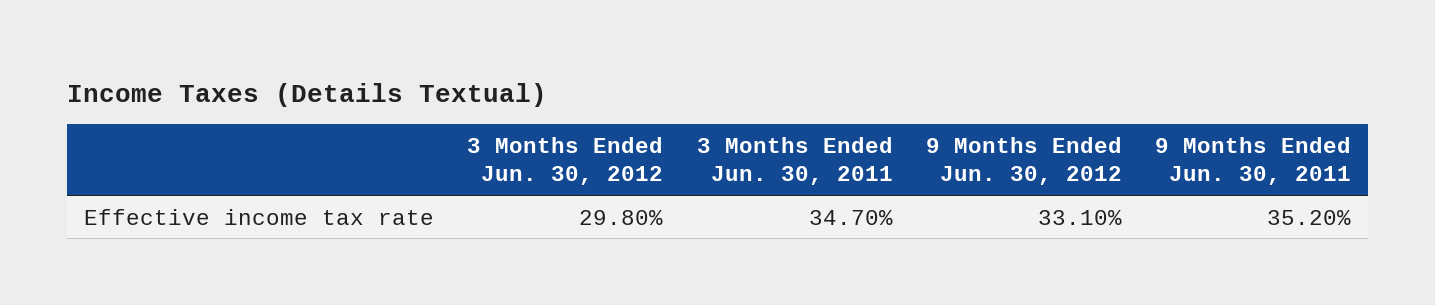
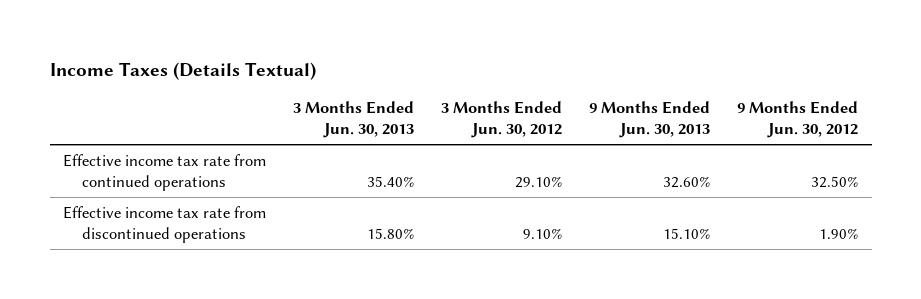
[696,136,893,186] 3 Months Ended Jun. 30, 2011 -> none
[1155,136,1352,186] 9 Months Ended Jun. 30, 2011 -> none
none -> [293,100,415,139] 3 Months Ended Jun. 30, 2013
none -> [589,100,711,139] 9 Months Ended Jun. 30, 2013
[83,208,434,225] Effective income tax rate -> [63,153,267,191] Effective income tax rate from continued operations
[579,209,664,225] 29.80% -> [515,175,563,188] 29.10%
[1037,209,1122,225] 33.10% -> [811,175,859,188] 32.50%
none -> [63,205,267,243] Effective income tax rate from discontinued operations

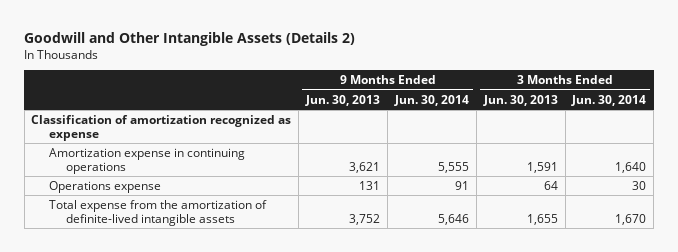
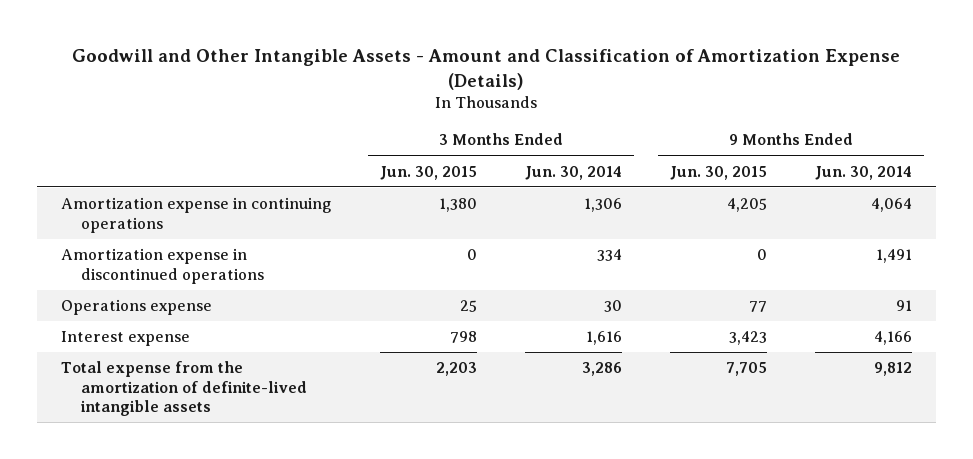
[24,31,356,46] Goodwill and Other Intangible Assets (Details 2) -> [72,48,901,90] Goodwill and Other Intangible Assets - Amount and Classification of Amortization Expense (Details)
[305,94,381,106] Jun. 30, 2013 -> none
[482,94,558,106] Jun. 30, 2013 -> none
none -> [379,165,477,180] Jun. 30, 2015
none -> [669,165,767,180] Jun. 30, 2015
[31,114,292,141] Classification of amortization recognized as expense -> none
[437,161,469,173] 5,555 -> [870,198,912,213] 4,064
[615,161,647,173] 1,640 -> [583,198,622,213] 1,306
none -> [60,248,265,284] Amortization expense in discontinued operations
none -> [60,331,190,347] Interest expense
[437,213,469,225] 5,646 -> [873,362,912,377] 9,812
[615,213,647,225] 1,670 -> [581,362,622,377] 3,286

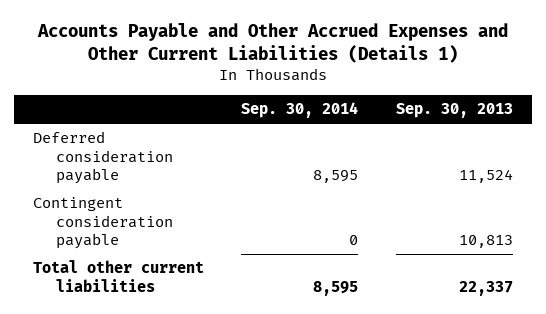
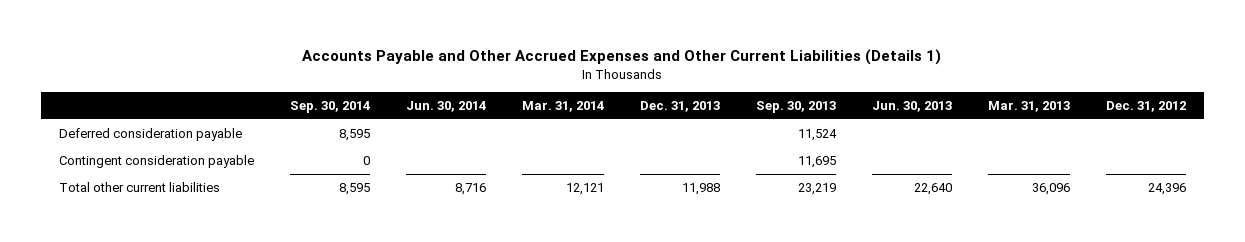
none -> [405,100,486,112] Jun. 30, 2014
none -> [521,100,604,112] Mar. 31, 2014
none -> [639,100,720,112] Dec. 31, 2013
none -> [871,100,952,112] Jun. 30, 2013
none -> [987,100,1070,112] Mar. 31, 2013
none -> [1105,100,1186,112] Dec. 31, 2012
[459,234,514,248] 10,813 -> [797,156,836,169] 11,695
[459,280,514,296] 22,337 -> [797,183,836,196] 23,219

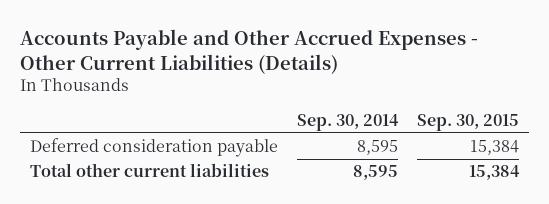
[302,49,942,66] Accounts Payable and Other Accrued Expenses and Other Current Liabilities (Details 1) -> [20,29,479,74] Accounts Payable and Other Accrued Expenses - Other Current Liabilities (Details)
[405,100,486,112] Jun. 30, 2014 -> none
[521,100,604,112] Mar. 31, 2014 -> none
[639,100,720,112] Dec. 31, 2013 -> none
[755,100,836,113] Sep. 30, 2013 -> none
[871,100,952,112] Jun. 30, 2013 -> none
[987,100,1070,112] Mar. 31, 2013 -> none
[1105,100,1186,112] Dec. 31, 2012 -> none
none -> [416,113,519,131] Sep. 30, 2015
[58,155,254,169] Contingent consideration payable -> none

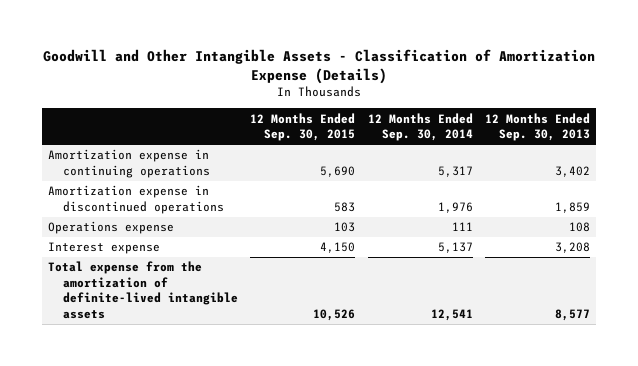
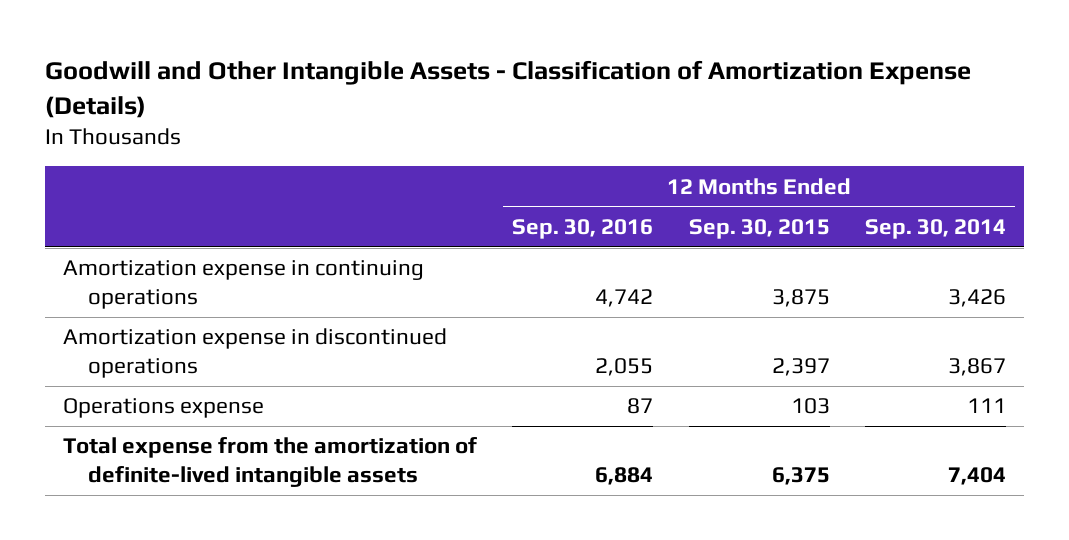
[485,112,591,142] 12 Months Ended Sep. 30, 2013 -> none
none -> [512,218,654,239] Sep. 30, 2016
[320,165,356,177] 5,690 -> [771,289,830,308] 3,875
[437,165,473,177] 5,317 -> [948,289,1007,308] 3,426
[334,201,356,212] 583 -> [771,358,830,377] 2,397
[437,201,473,213] 1,976 -> [948,358,1007,377] 3,867
[48,242,161,255] Interest expense -> none
[313,308,356,321] 10,526 -> [771,467,830,486] 6,375
[430,308,473,321] 12,541 -> [948,467,1007,486] 7,404

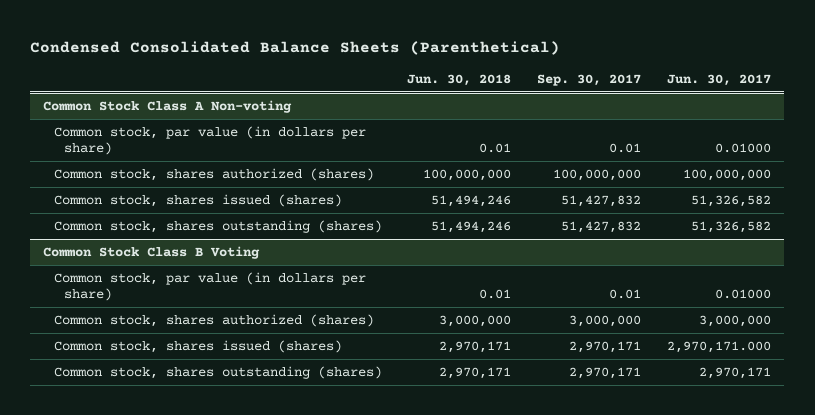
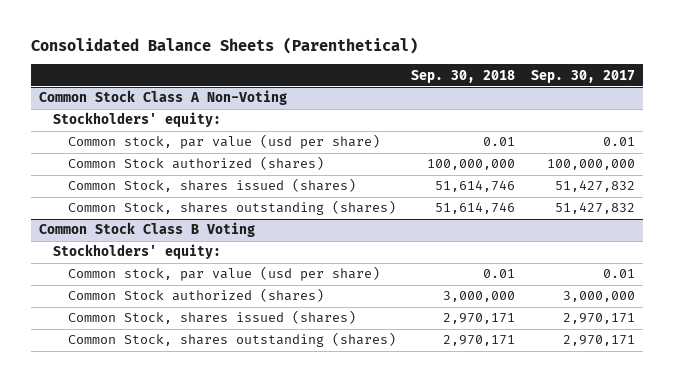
[30,41,561,56] Condensed Consolidated Balance Sheets (Parenthetical) -> [31,37,419,55] Consolidated Balance Sheets (Parenthetical)
[407,74,512,87] Jun. 30, 2018 -> none
[667,74,772,87] Jun. 30, 2017 -> none
none -> [411,69,516,83] Sep. 30, 2018
[43,99,293,113] Common Stock Class A Non-voting -> [39,90,288,106] Common Stock Class A Non-Voting
none -> [53,112,222,128] Stockholders' equity:
[53,125,366,156] Common stock, par value (in dollars per share) -> [67,134,380,150] Common stock, par value (usd per share)
[53,167,374,181] Common stock, shares authorized (shares) -> [67,156,324,171] Common Stock authorized (shares)
[53,193,342,207] Common stock, shares issued (shares) -> [67,178,356,193] Common Stock, shares issued (shares)
[53,219,382,233] Common stock, shares outstanding (shares) -> [67,200,396,216] Common Stock, shares outstanding (shares)
none -> [53,244,222,260] Stockholders' equity:
[53,271,366,302] Common stock, par value (in dollars per share) -> [67,266,380,282] Common stock, par value (usd per share)
[53,313,374,327] Common stock, shares authorized (shares) -> [67,288,324,303] Common Stock authorized (shares)
[53,339,342,353] Common stock, shares issued (shares) -> [67,310,356,325] Common Stock, shares issued (shares)
[53,365,382,379] Common stock, shares outstanding (shares) -> [67,332,396,348] Common Stock, shares outstanding (shares)

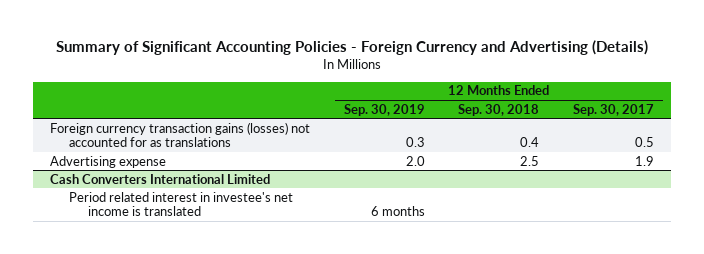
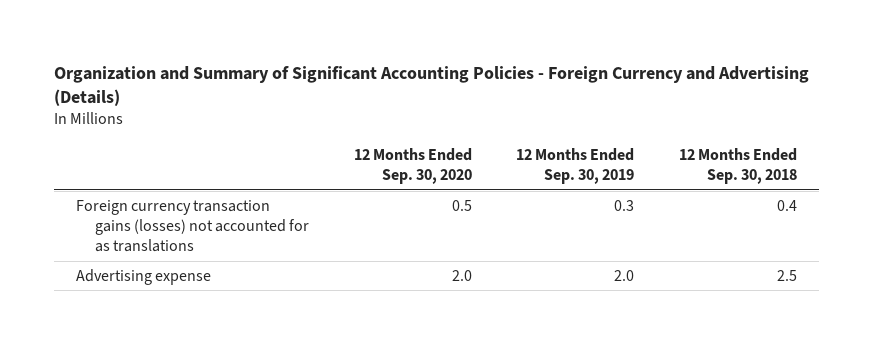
[56,40,649,56] Summary of Significant Accounting Policies - Foreign Currency and Advertising (Details) -> [54,65,810,107] Organization and Summary of Significant Accounting Policies - Foreign Currency and Advertising (Details)
[573,103,655,116] Sep. 30, 2017 -> none
none -> [353,147,472,185] 12 Months Ended Sep. 30, 2020
[49,173,270,184] Cash Converters International Limited -> none
[69,191,294,217] Period related interest in investee's net income is translated -> none

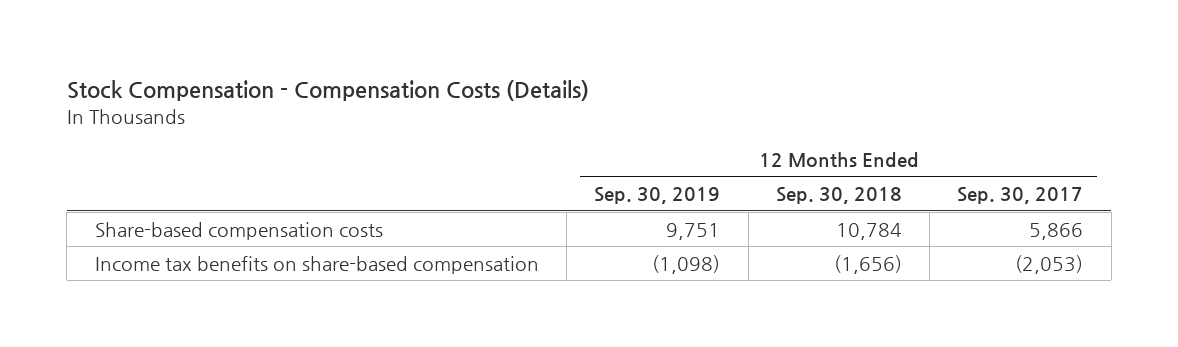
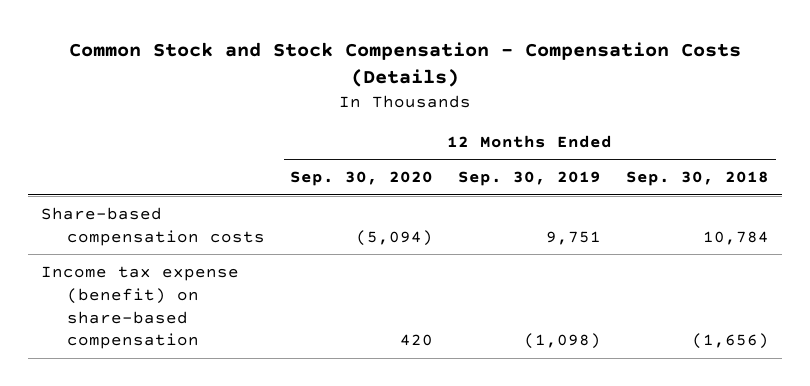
[66,79,589,101] Stock Compensation - Compensation Costs (Details) -> [69,41,742,88] Common Stock and Stock Compensation - Compensation Costs (Details)
[957,187,1084,205] Sep. 30, 2017 -> none
none -> [290,171,434,187] Sep. 30, 2020
[94,255,539,274] Income tax benefits on share-based compensation -> [40,265,239,350] Income tax expense (benefit) on share-based compensation

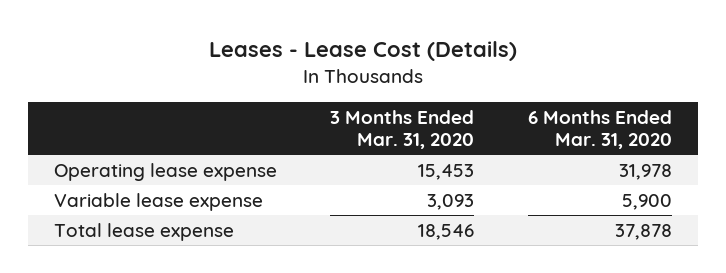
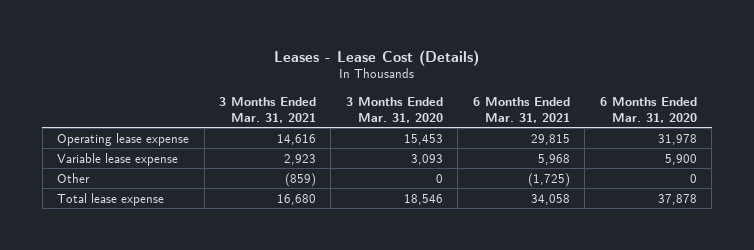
none -> [219,96,317,123] 3 Months Ended Mar. 31, 2021
none -> [472,96,570,123] 6 Months Ended Mar. 31, 2021
none -> [57,172,91,183] Other

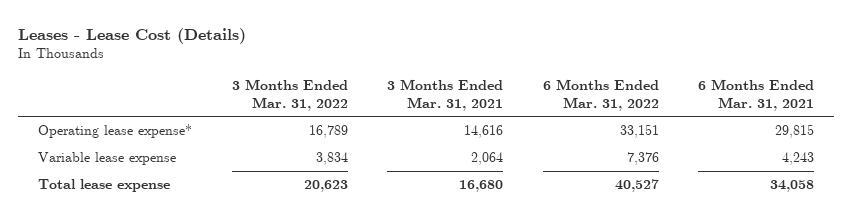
[345,96,443,123] 3 Months Ended Mar. 31, 2020 -> none
[599,96,697,123] 6 Months Ended Mar. 31, 2020 -> none
none -> [231,78,348,111] 3 Months Ended Mar. 31, 2022
none -> [542,78,659,111] 6 Months Ended Mar. 31, 2022
[57,172,91,183] Other -> none
[57,132,190,146] Operating lease expense -> [37,124,192,139] Operating lease expense*
[284,153,317,165] 2,923 -> [471,152,504,166] 2,064
[537,153,570,165] 5,968 -> [782,152,815,166] 4,243

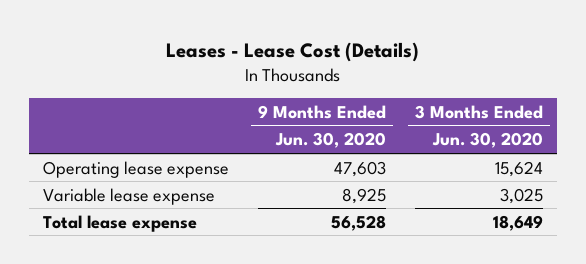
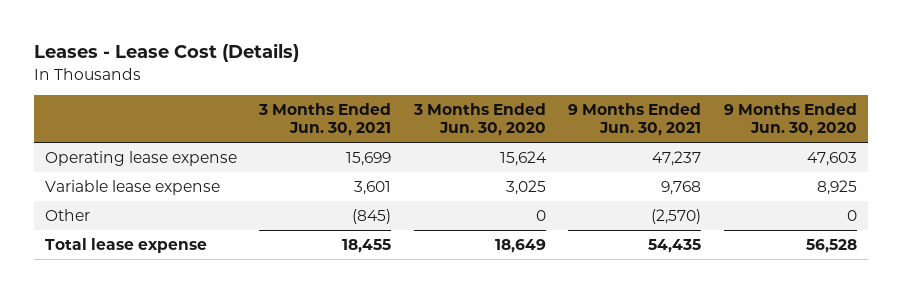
none -> [258,103,392,137] 3 Months Ended Jun. 30, 2021
none -> [568,103,702,137] 9 Months Ended Jun. 30, 2021
none -> [45,208,91,221] Other

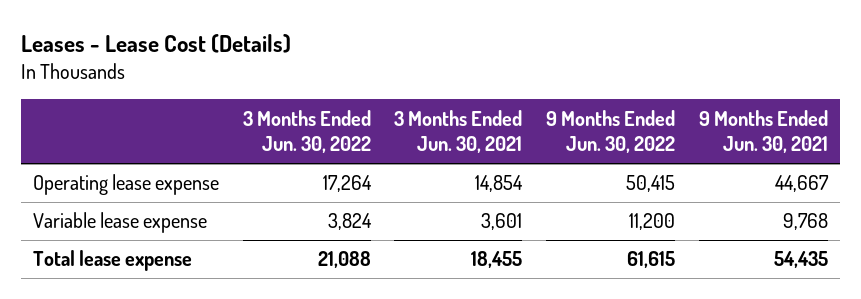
[412,103,546,137] 3 Months Ended Jun. 30, 2020 -> none
[723,103,857,137] 9 Months Ended Jun. 30, 2020 -> none
none -> [242,109,371,154] 3 Months Ended Jun. 30, 2022
none -> [546,109,676,154] 9 Months Ended Jun. 30, 2022
[346,151,392,166] 15,699 -> [475,175,524,193] 14,854
[652,150,702,166] 47,237 -> [775,175,830,193] 44,667
[45,208,91,221] Other -> none

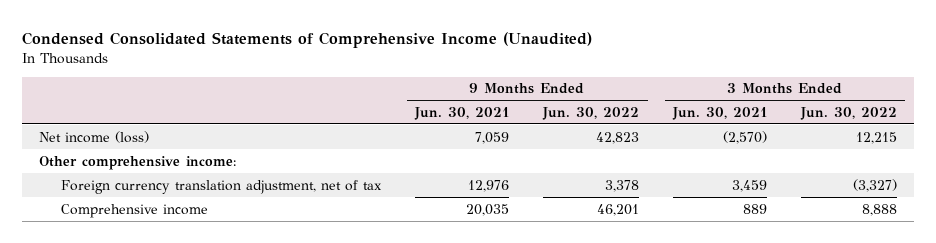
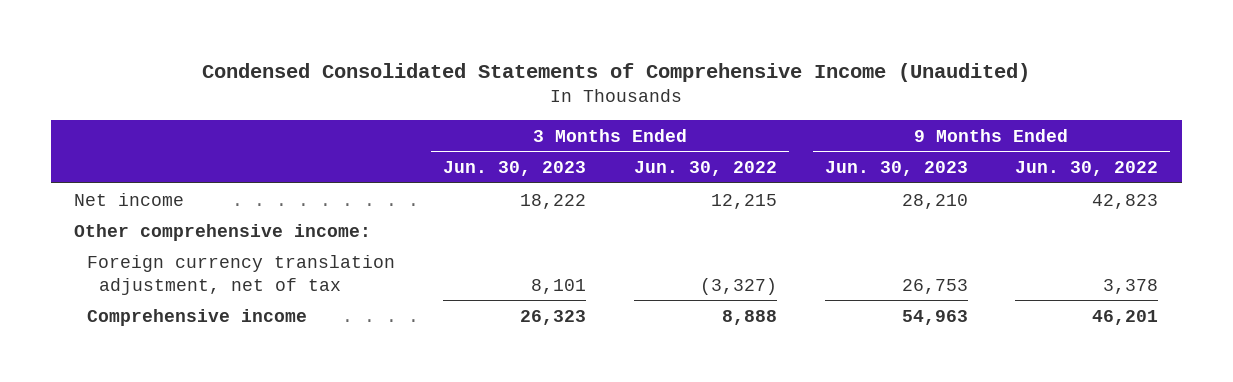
[414,106,510,120] Jun. 30, 2021 -> none
[672,106,768,120] Jun. 30, 2021 -> none
none -> [442,160,586,176] Jun. 30, 2023
none -> [824,160,968,176] Jun. 30, 2023
[38,130,149,143] Net income (loss) -> [74,192,185,206] Net income

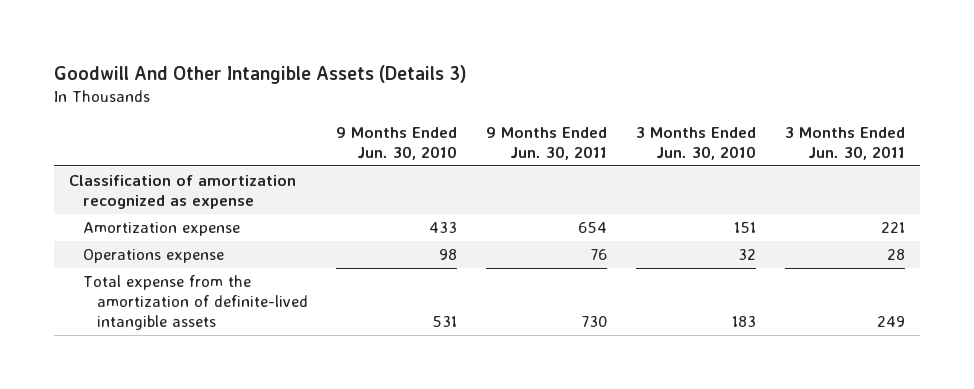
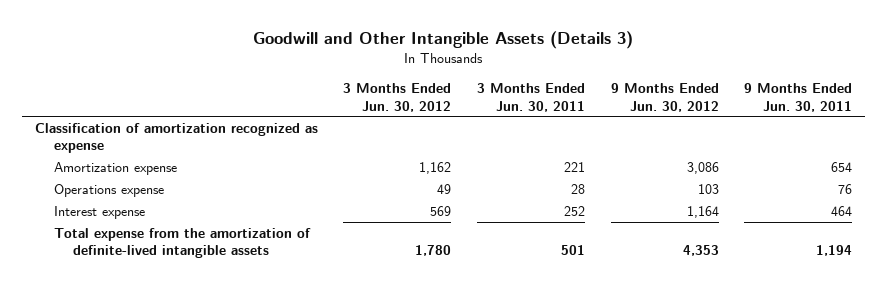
[54,64,468,84] Goodwill And Other Intangible Assets (Details 3) -> [253,30,634,49] Goodwill and Other Intangible Assets (Details 3)
[336,126,458,160] 9 Months Ended Jun. 30, 2010 -> none
[636,126,757,160] 3 Months Ended Jun. 30, 2010 -> none
none -> [343,83,452,112] 3 Months Ended Jun. 30, 2012
none -> [610,83,719,112] 9 Months Ended Jun. 30, 2012
none -> [54,205,146,219] Interest expense
[582,315,608,327] 730 -> [816,245,853,257] 1,194
[877,315,906,327] 249 -> [560,245,585,256] 501

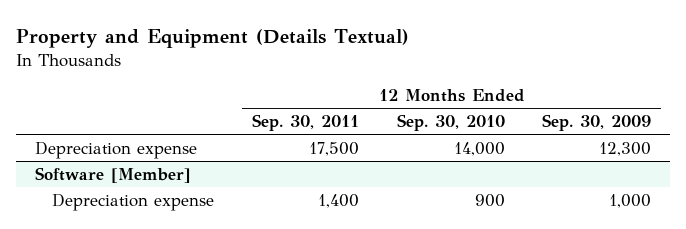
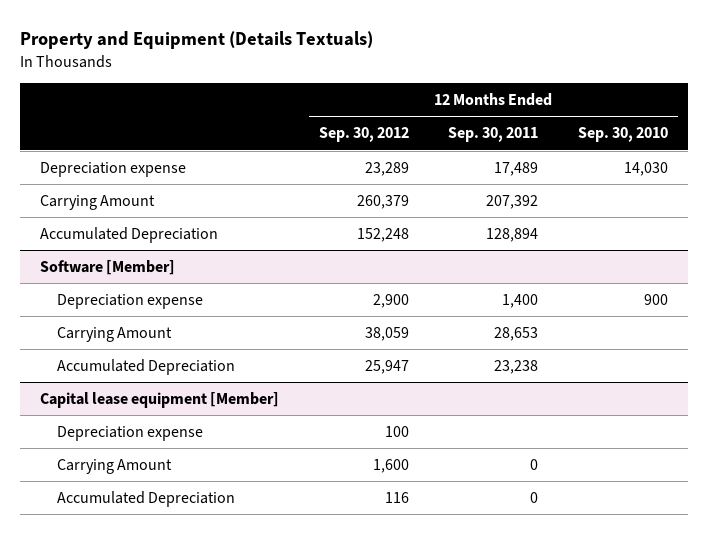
[16,28,410,48] Property and Equipment (Details Textual) -> [19,30,373,49] Property and Equipment (Details Textuals)
[542,114,652,132] Sep. 30, 2009 -> none
none -> [318,127,409,143] Sep. 30, 2012
[308,141,359,156] 17,500 -> [494,162,539,177] 17,489
[453,141,505,156] 14,000 -> [624,162,669,177] 14,030
none -> [39,195,155,211] Carrying Amount
none -> [39,227,218,244] Accumulated Depreciation
none -> [57,327,173,343] Carrying Amount
none -> [57,359,236,376] Accumulated Depreciation
none -> [39,392,279,409] Capital lease equipment [Member]
none -> [57,426,204,442] Depreciation expense
none -> [57,459,173,475] Carrying Amount
none -> [57,491,236,508] Accumulated Depreciation

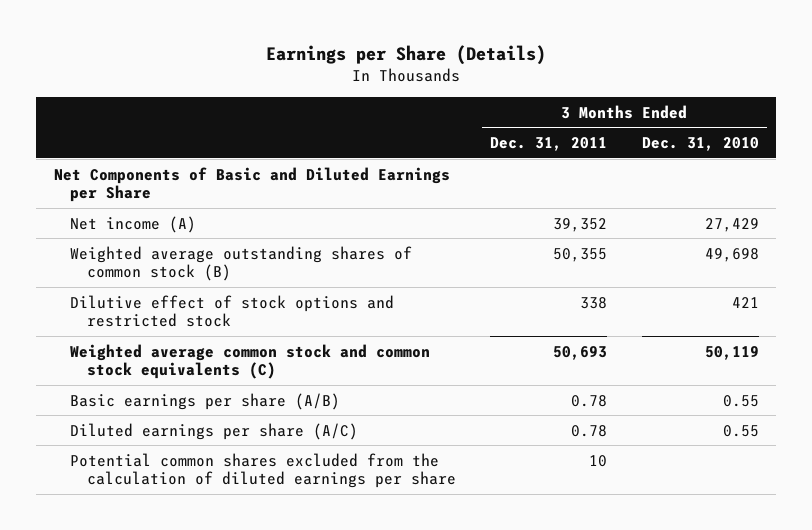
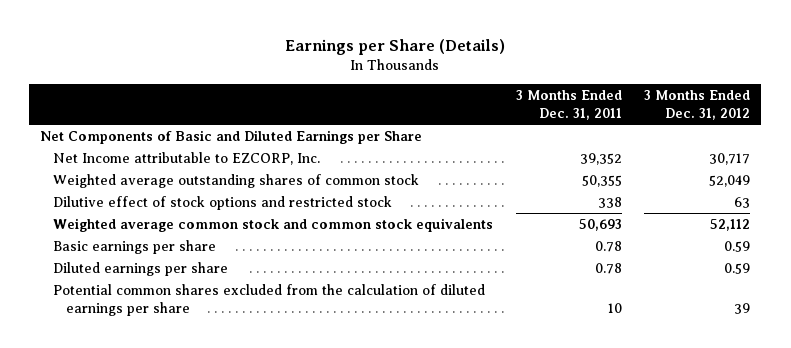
[641,136,759,151] Dec. 31, 2010 -> none
none -> [644,89,751,120] 3 Months Ended Dec. 31, 2012
[70,215,197,233] Net income (A) -> [53,151,321,165] Net Income attributable to EZCORP, Inc.
[70,245,413,281] Weighted average outstanding shares of common stock (B) -> [53,173,420,188] Weighted average outstanding shares of common stock
[70,343,431,379] Weighted average common stock and common stock equivalents (C) -> [53,217,494,232] Weighted average common stock and common stock equivalents
[70,392,341,410] Basic earnings per share (A/B) -> [53,239,217,254] Basic earnings per share
[70,422,359,440] Diluted earnings per share (A/C) -> [53,261,229,276] Diluted earnings per share

